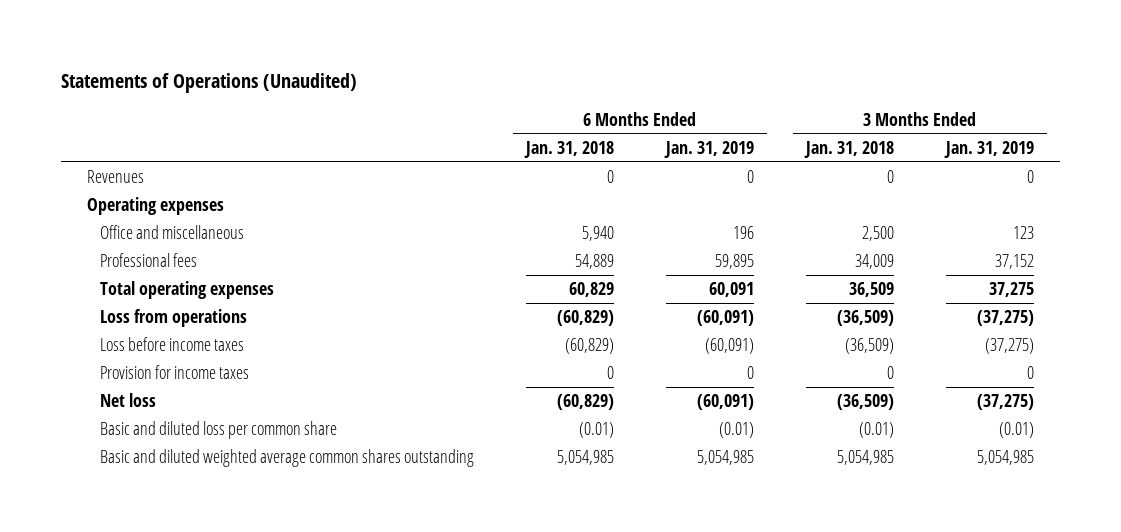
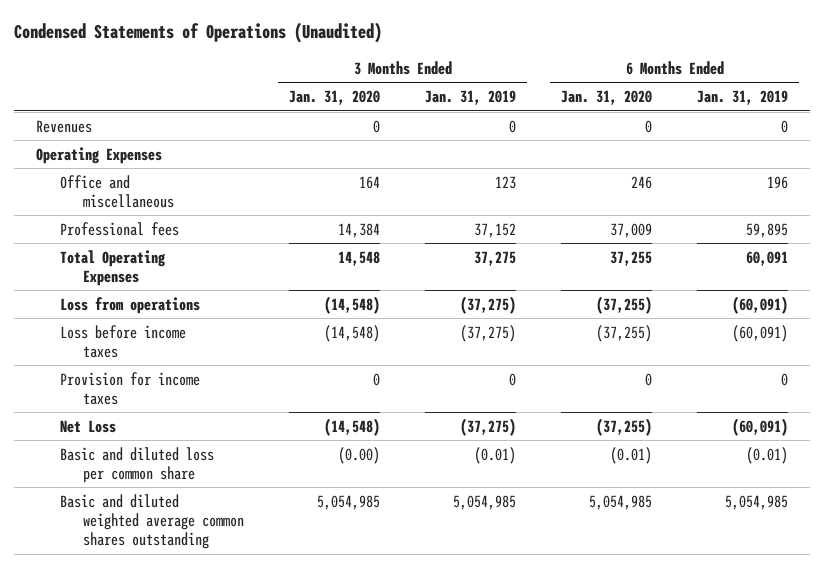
[61,73,358,94] Statements of Operations (Unaudited) -> [13,22,382,44] Condensed Statements of Operations (Unaudited)
[523,140,614,158] Jan. 31, 2018 -> none
[803,140,894,158] Jan. 31, 2018 -> none
none -> [289,90,381,106] Jan. 31, 2020
none -> [561,90,653,106] Jan. 31, 2020
[87,197,225,216] Operating expenses -> [36,146,163,164] Operating Expenses
[99,281,274,300] Total operating expenses -> [59,249,166,286] Total Operating Expenses
[99,393,156,408] Net loss -> [59,419,116,433] Net Loss

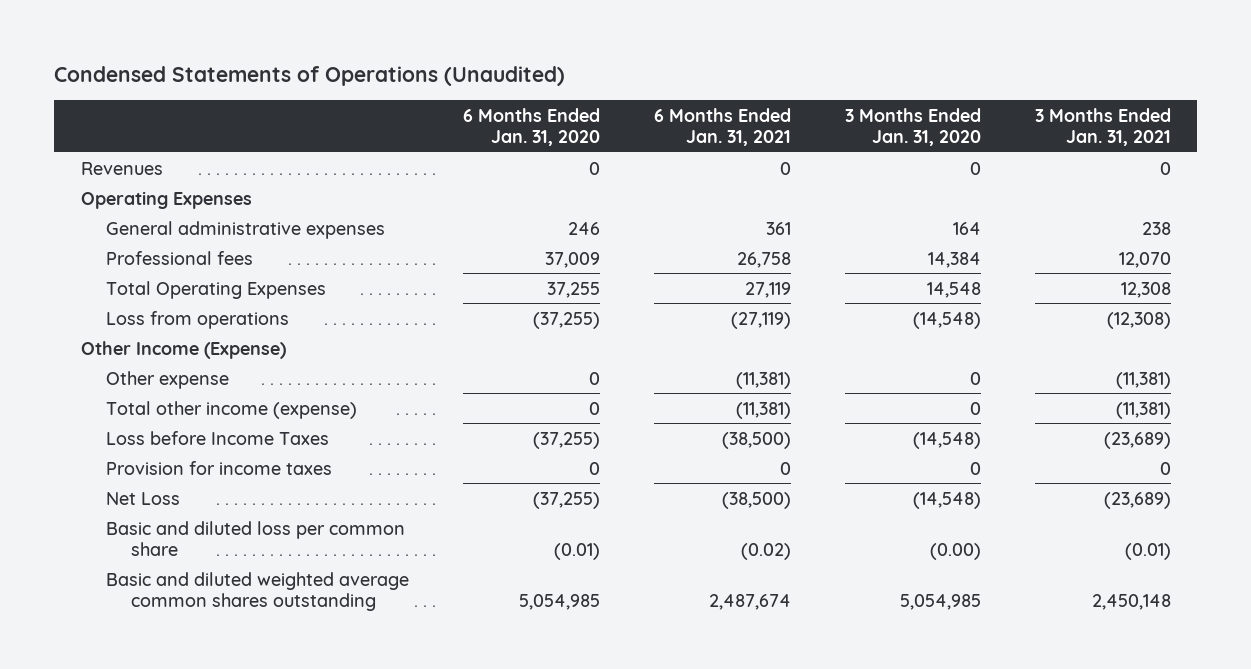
[425,90,517,106] Jan. 31, 2019 -> none
[696,90,788,106] Jan. 31, 2019 -> none
none -> [653,108,791,147] 6 Months Ended Jan. 31, 2021
none -> [1034,108,1171,147] 3 Months Ended Jan. 31, 2021
[59,174,175,208] Office and miscellaneous -> [105,220,385,239] General administrative expenses
none -> [80,340,286,359] Other Income (Expense)
none -> [105,370,229,389] Other expense
none -> [105,400,357,419] Total other income (expense)
[59,324,186,358] Loss before income taxes -> [105,430,329,445] Loss before Income Taxes

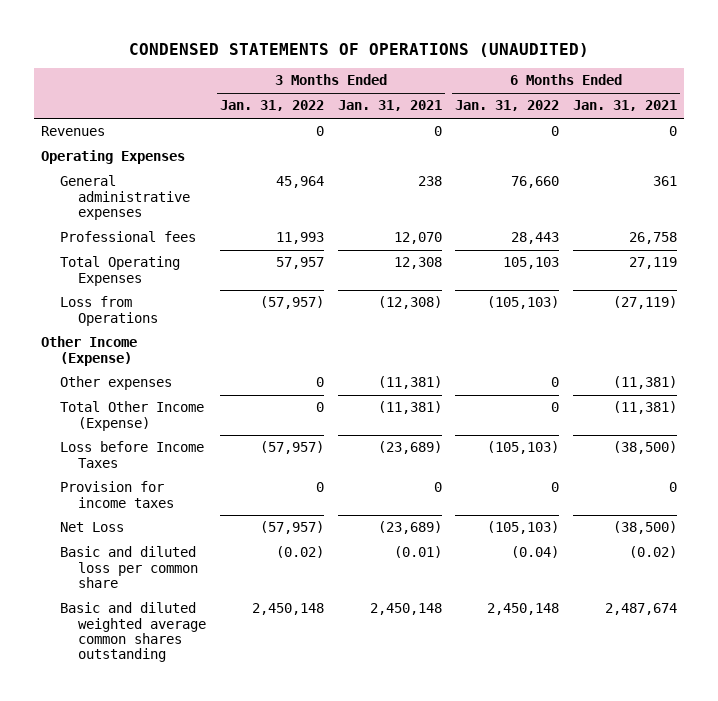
[53,66,565,87] Condensed Statements of Operations (Unaudited) -> [129,42,590,57] CONDENSED STATEMENTS OF OPERATIONS (UNAUDITED)
[462,108,600,147] 6 Months Ended Jan. 31, 2020 -> none
[844,108,981,147] 3 Months Ended Jan. 31, 2020 -> none
none -> [220,100,325,112] Jan. 31, 2022
none -> [455,100,560,112] Jan. 31, 2022
[105,310,289,329] Loss from operations -> [59,296,159,326] Loss from Operations
[105,370,229,389] Other expense -> [59,376,172,391] Other expenses
[105,400,357,419] Total other income (expense) -> [59,401,204,431] Total Other Income (Expense)

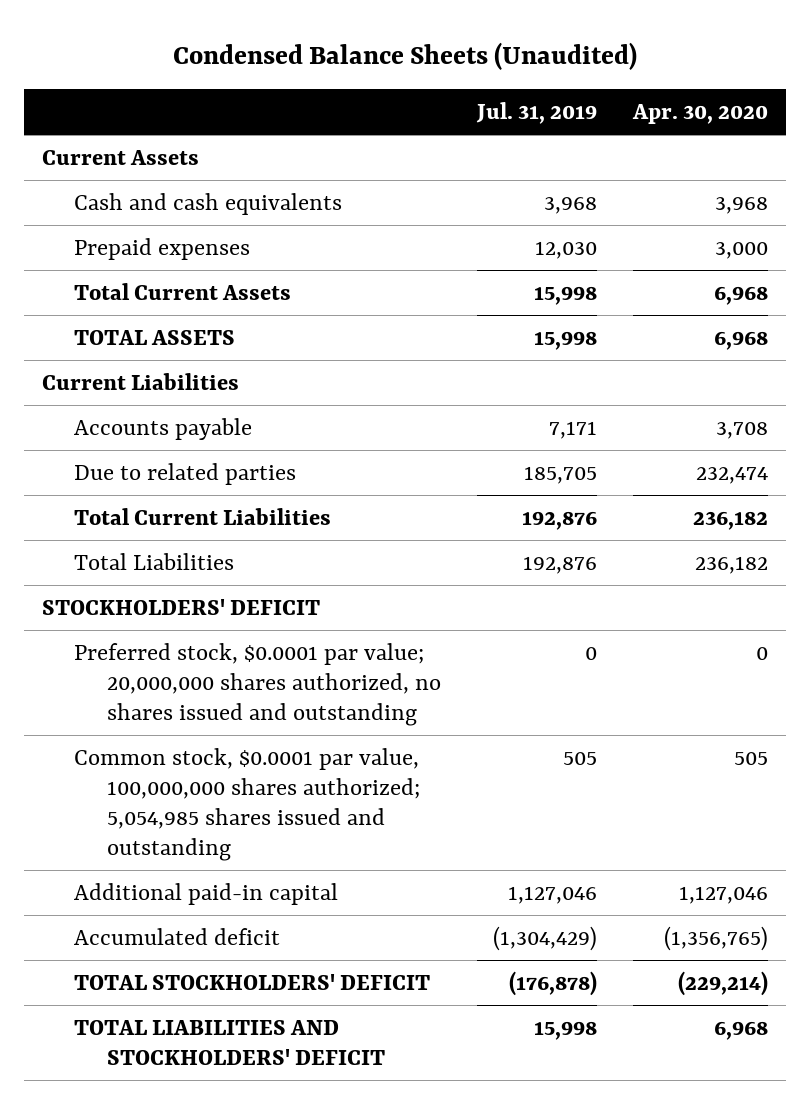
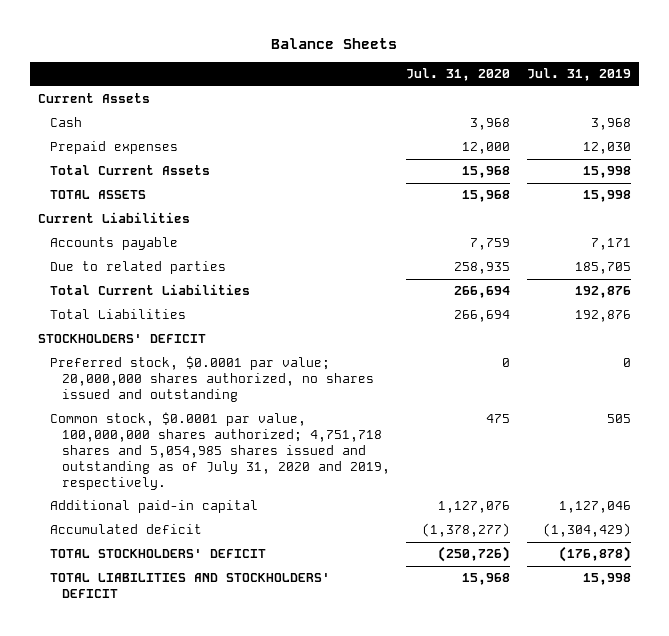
[173,41,638,70] Condensed Balance Sheets (Unaudited) -> [271,38,398,50] Balance Sheets
[632,104,769,125] Apr. 30, 2020 -> none
none -> [406,67,511,81] Jul. 31, 2020
[74,192,343,215] Cash and cash equivalents -> [50,117,83,128] Cash
[74,747,420,861] Common stock, $0.0001 par value, 100,000,000 shares authorized; 5,054,985 shares issued and outstanding -> [50,412,391,490] Common stock, $0.0001 par value, 100,000,000 shares authorized; 4,751,718 shares and 5,054,985 shares issued and outstanding as of July 31, 2020 and 2019, respectively.

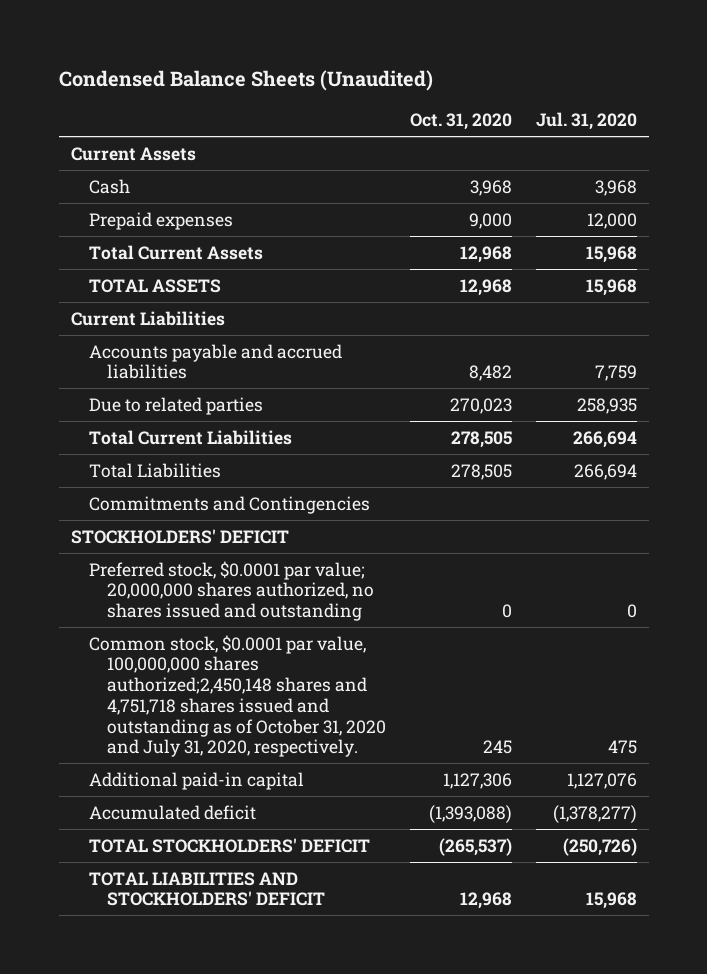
[271,38,398,50] Balance Sheets -> [58,69,433,91] Condensed Balance Sheets (Unaudited)
[526,67,631,81] Jul. 31, 2019 -> none
none -> [409,113,512,131] Oct. 31, 2020
[50,237,179,251] Accounts payable -> [88,343,342,380] Accounts payable and accrued liabilities
none -> [88,495,370,514] Commitments and Contingencies
[50,412,391,490] Common stock, $0.0001 par value, 100,000,000 shares authorized; 4,751,718 shares and 5,054,985 shares issued and outstanding as of July 31, 2020 and 2019, respectively. -> [88,634,386,758] Common stock, $0.0001 par value, 100,000,000 shares authorized;2,450,148 shares and 4,751,718 shares issued and outstanding as of October 31, 2020 and July 31, 2020, respectively.

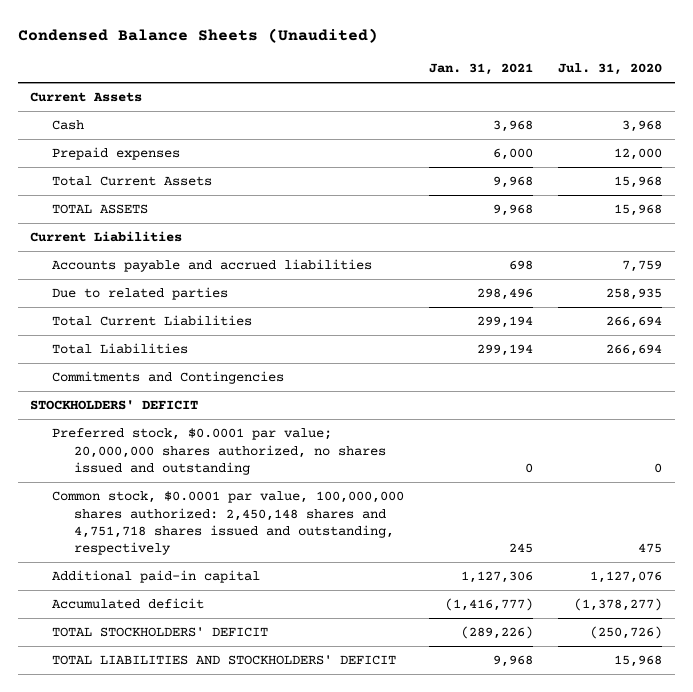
[409,113,512,131] Oct. 31, 2020 -> none
none -> [429,63,534,76] Jan. 31, 2021
[88,634,386,758] Common stock, $0.0001 par value, 100,000,000 shares authorized;2,450,148 shares and 4,751,718 shares issued and outstanding as of October 31, 2020 and July 31, 2020, respectively. -> [51,491,404,555] Common stock, $0.0001 par value, 100,000,000 shares authorized: 2,450,148 shares and 4,751,718 shares issued and outstanding, respectively

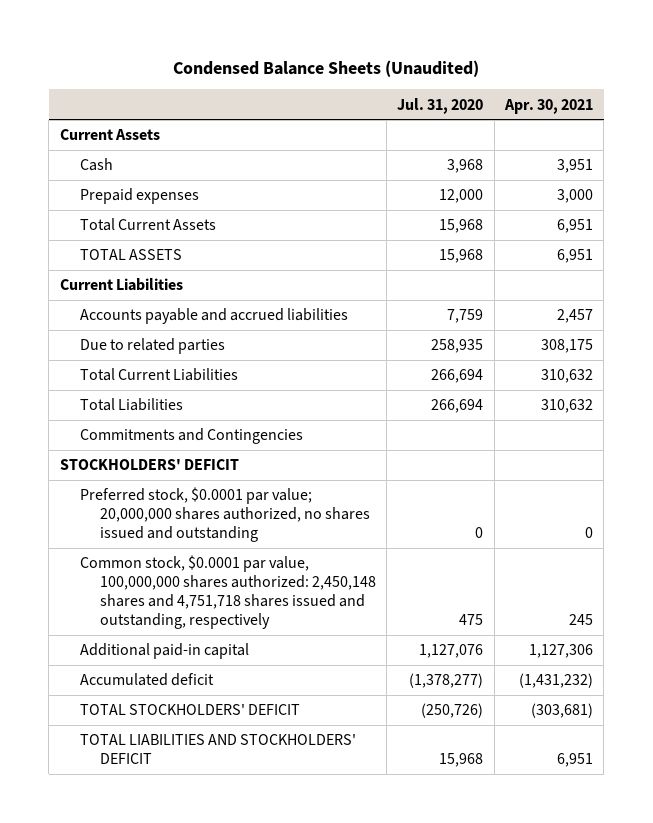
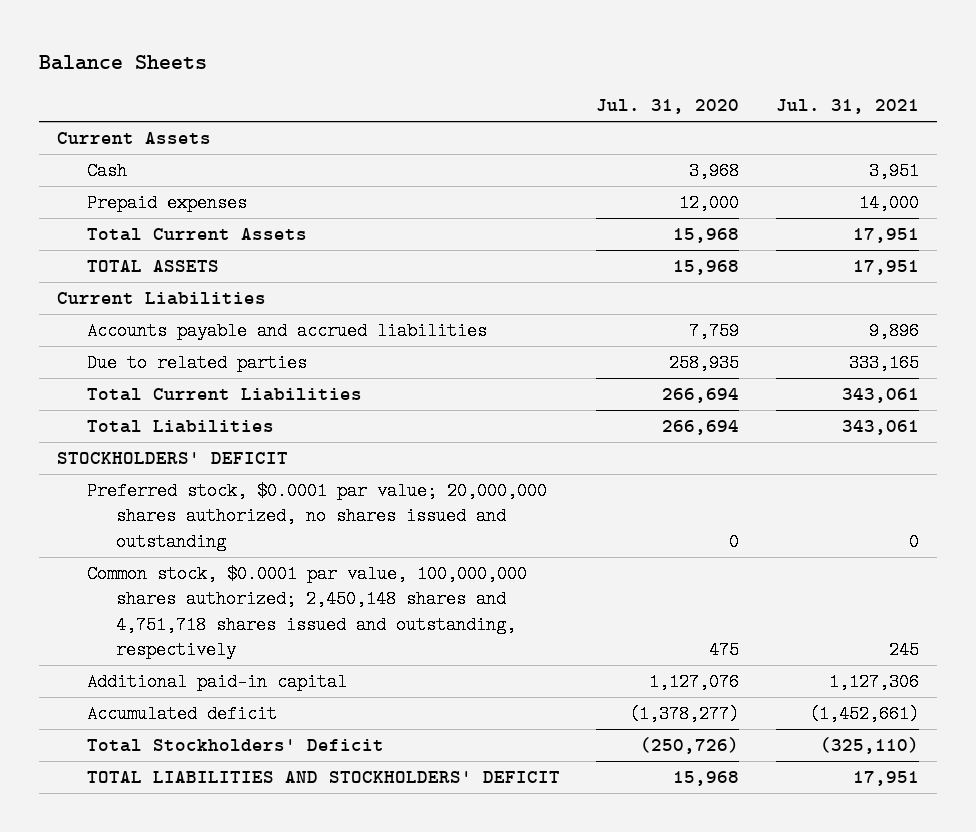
[173,59,480,77] Condensed Balance Sheets (Unaudited) -> [38,55,207,71] Balance Sheets
[503,98,593,114] Apr. 30, 2021 -> none
none -> [775,98,919,114] Jul. 31, 2021
[79,428,303,445] Commitments and Contingencies -> none
[79,555,376,629] Common stock, $0.0001 par value, 100,000,000 shares authorized: 2,450,148 shares and 4,751,718 shares issued and outstanding, respectively -> [86,565,527,659] Common stock, $0.0001 par value, 100,000,000 shares authorized; 2,450,148 shares and 4,751,718 shares issued and outstanding, respectively
[79,704,300,716] TOTAL STOCKHOLDERS' DEFICIT -> [86,739,384,753] Total Stockholders' Deficit

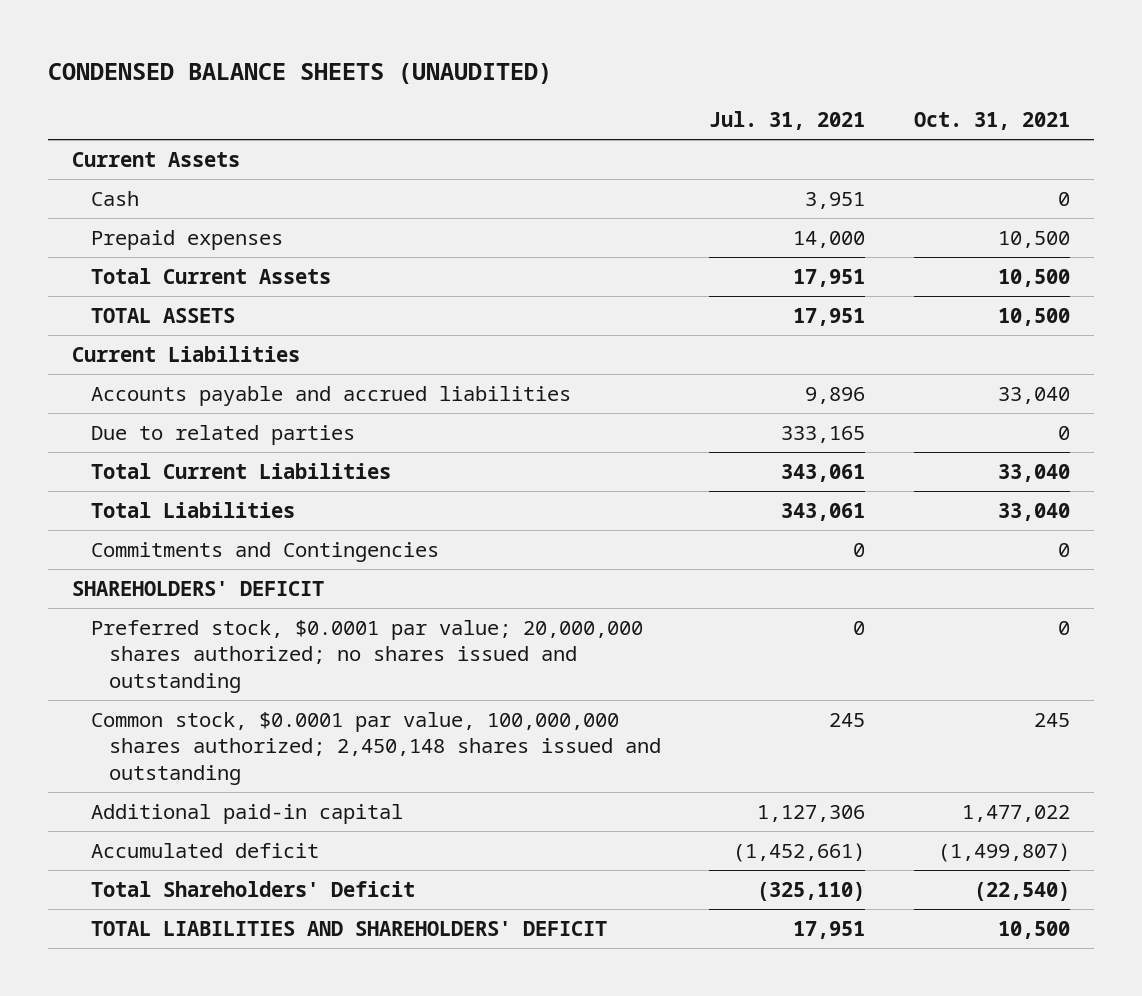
[38,55,207,71] Balance Sheets -> [48,62,553,84] CONDENSED BALANCE SHEETS (UNAUDITED)
[596,98,740,114] Jul. 31, 2020 -> none
none -> [913,112,1070,131] Oct. 31, 2021
none -> [90,541,439,562] Commitments and Contingencies
[57,452,289,465] STOCKHOLDERS' DEFICIT -> [72,580,325,596] SHAREHOLDERS' DEFICIT
[86,482,547,551] Preferred stock, $0.0001 par value; 20,000,000 shares authorized, no shares issued and outstanding -> [90,619,643,693] Preferred stock, $0.0001 par value; 20,000,000 shares authorized; no shares issued and outstanding
[86,565,527,659] Common stock, $0.0001 par value, 100,000,000 shares authorized; 2,450,148 shares and 4,751,718 shares issued and outstanding, respectively -> [90,711,662,785] Common stock, $0.0001 par value, 100,000,000 shares authorized; 2,450,148 shares issued and outstanding
[86,739,384,753] Total Stockholders' Deficit -> [90,880,415,897] Total Shareholders' Deficit
[86,771,560,784] TOTAL LIABILITIES AND STOCKHOLDERS' DEFICIT -> [90,920,607,936] TOTAL LIABILITIES AND SHAREHOLDERS' DEFICIT

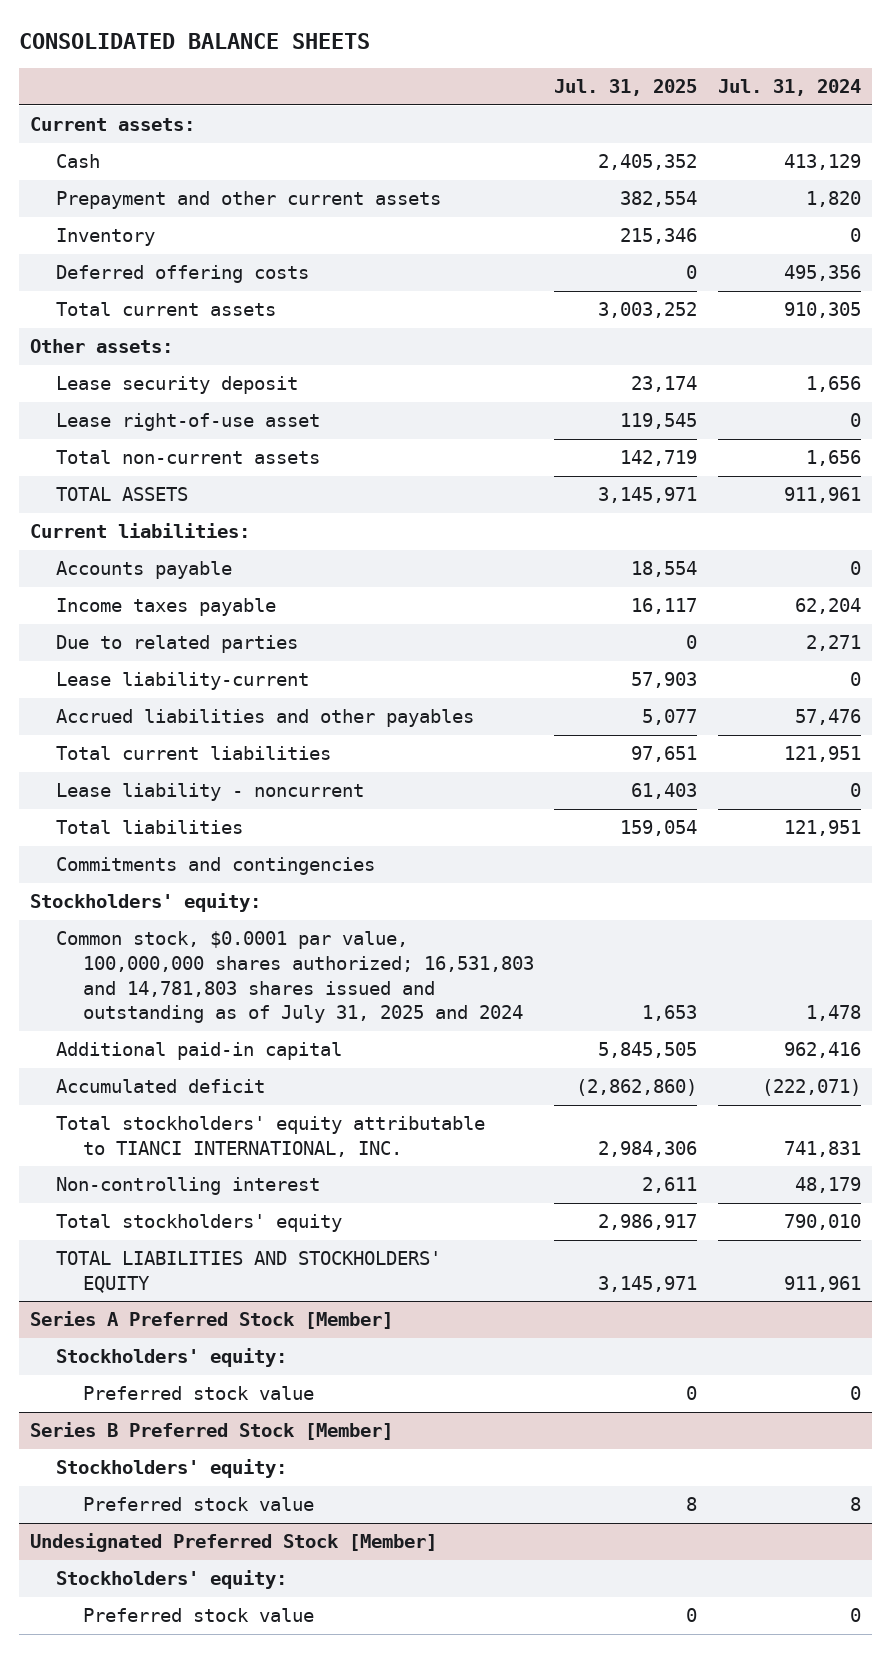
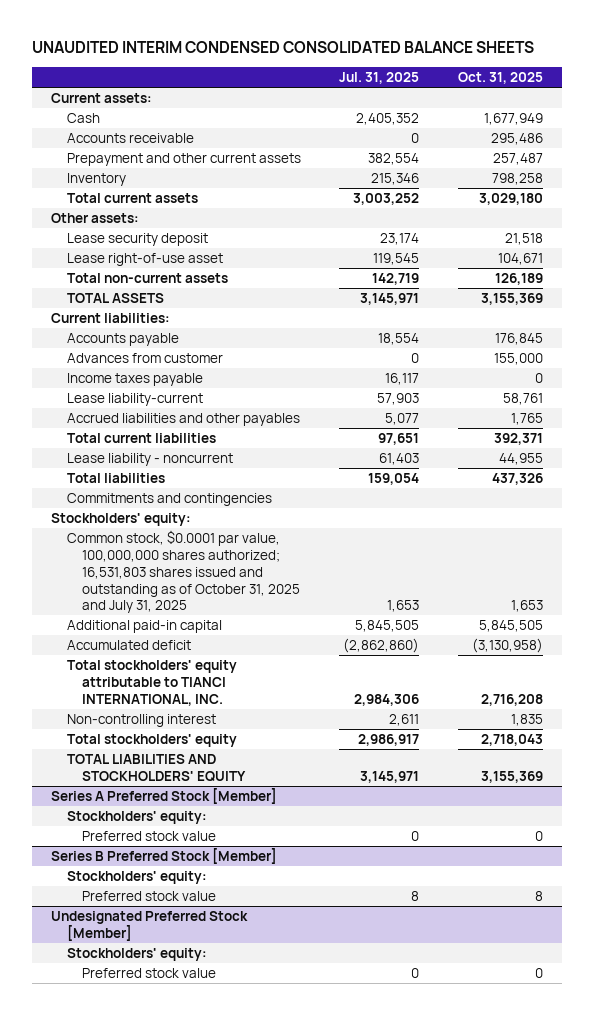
[19,32,371,49] CONSOLIDATED BALANCE SHEETS -> [32,41,535,54] UNAUDITED INTERIM CONDENSED CONSOLIDATED BALANCE SHEETS
[718,79,862,97] Jul. 31, 2024 -> none
none -> [457,72,543,85] Oct. 31, 2025
none -> [66,133,194,144] Accounts receivable
[56,265,310,284] Deferred offering costs -> none
none -> [66,353,223,364] Advances from customer
[56,635,299,654] Due to related parties -> none
[56,931,534,1024] Common stock, $0.0001 par value, 100,000,000 shares authorized; 16,531,803 and 14,781,803 shares issued and outstanding as of July 31, 2025 and 2024 -> [66,530,301,614] Common stock, $0.0001 par value, 100,000,000 shares authorized; 16,531,803 shares issued and outstanding as of October 31, 2025 and July 31, 2025

